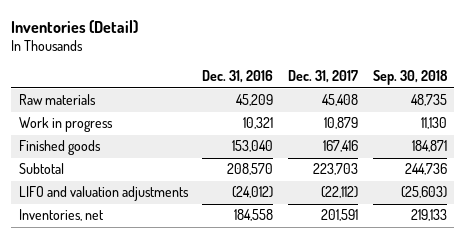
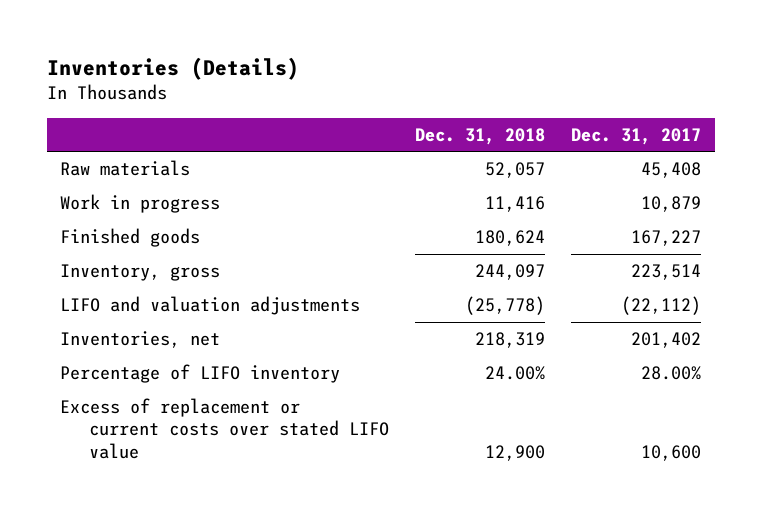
[11,19,139,33] Inventories (Detail) -> [46,56,299,80] Inventories (Details)
[202,70,274,84] Dec. 31, 2016 -> none
[372,70,448,86] Sep. 30, 2018 -> none
none -> [415,127,546,145] Dec. 31, 2018
[18,163,64,175] Subtotal -> none
[322,140,358,153] 167,416 -> [631,230,702,247] 167,227
none -> [59,264,220,282] Inventory, gross
[320,209,358,222] 201,591 -> [631,332,702,349] 201,402
none -> [59,364,340,384] Percentage of LIFO inventory
none -> [59,398,389,459] Excess of replacement or current costs over stated LIFO value

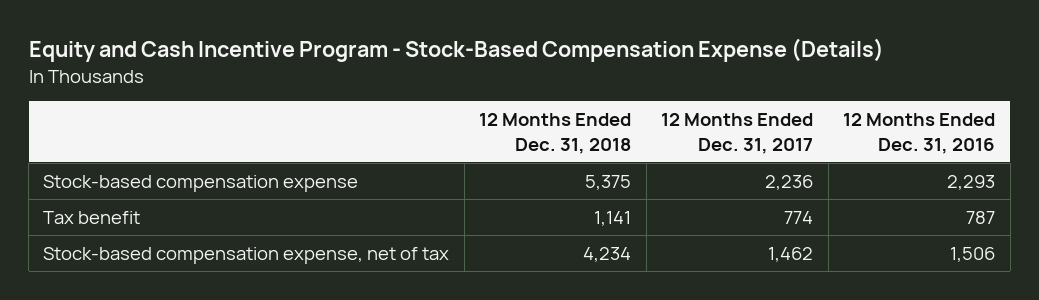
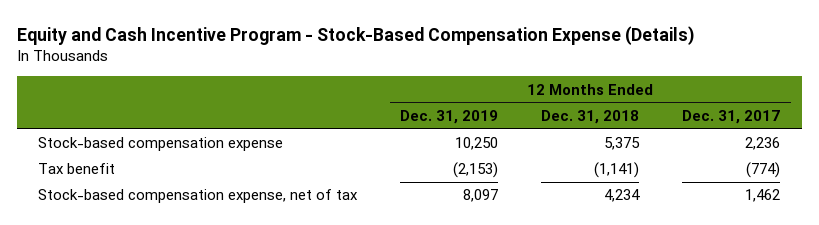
[843,113,996,154] 12 Months Ended Dec. 31, 2016 -> none
none -> [400,110,499,125] Dec. 31, 2019
[594,210,632,226] 1,141 -> [594,162,640,179] (1,141)
[784,210,814,224] 774 -> [746,162,781,179] (774)

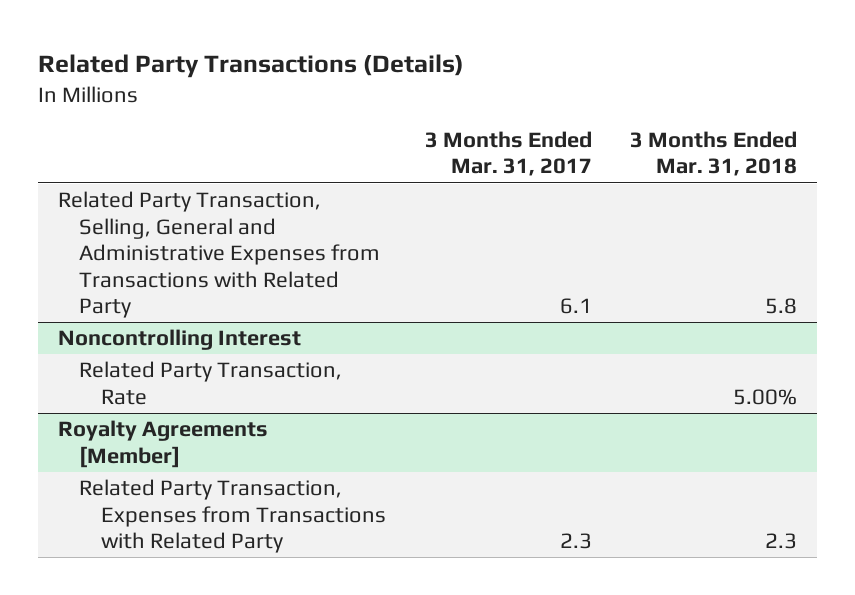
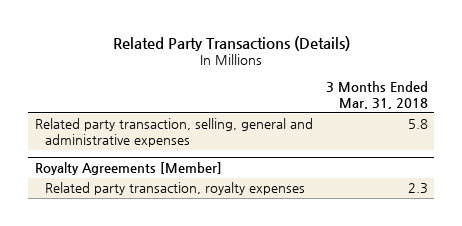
[424,130,592,177] 3 Months Ended Mar. 31, 2017 -> none
[57,329,301,351] Noncontrolling Interest -> none
[79,361,343,405] Related Party Transaction, Rate -> none
[57,191,381,319] Related Party Transaction, Selling, General and Administrative Expenses from Transactions with Related Party -> [34,118,313,148] Related party transaction, selling, general and administrative expenses
[79,479,387,554] Related Party Transaction, Expenses from Transactions with Related Party -> [45,182,306,196] Related party transaction, royalty expenses

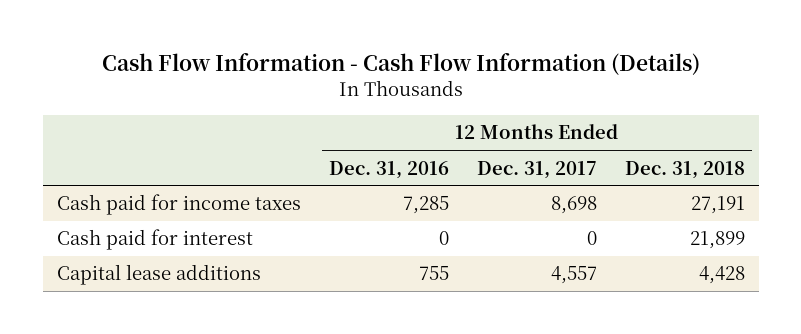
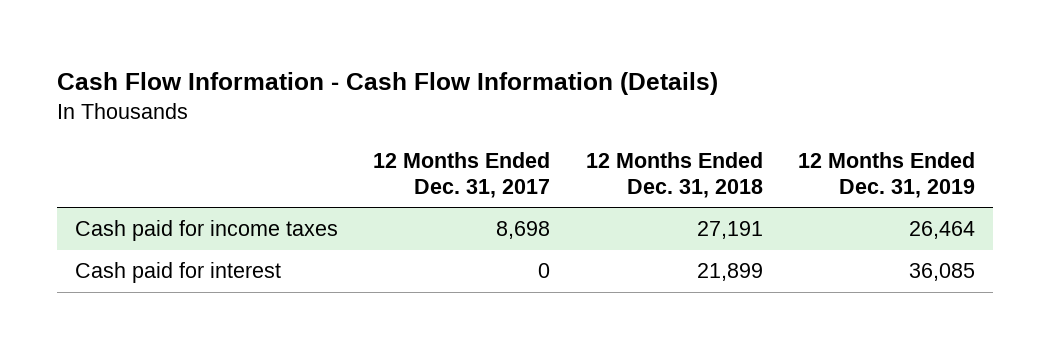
[328,160,449,179] Dec. 31, 2016 -> none
none -> [797,152,975,198] 12 Months Ended Dec. 31, 2019
[56,264,261,286] Capital lease additions -> none

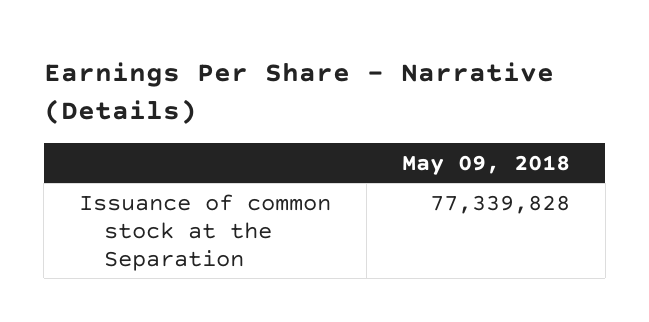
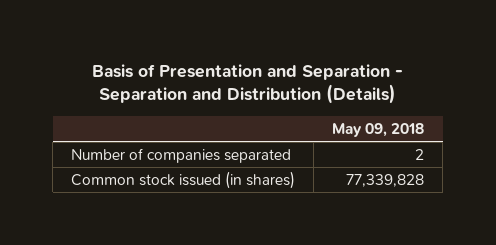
[43,62,554,124] Earnings Per Share - Narrative (Details) -> [91,63,403,105] Basis of Presentation and Separation - Separation and Distribution (Details)
none -> [71,147,292,163] Number of companies separated
[79,193,332,271] Issuance of common stock at the Separation -> [71,170,296,189] Common stock issued (in shares)

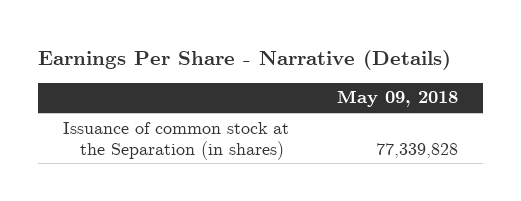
[91,63,403,105] Basis of Presentation and Separation - Separation and Distribution (Details) -> [38,50,452,71] Earnings Per Share - Narrative (Details)
[71,147,292,163] Number of companies separated -> none
[71,170,296,189] Common stock issued (in shares) -> [62,121,289,160] Issuance of common stock at the Separation (in shares)

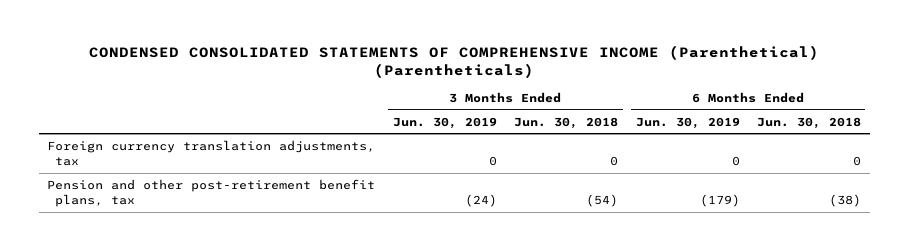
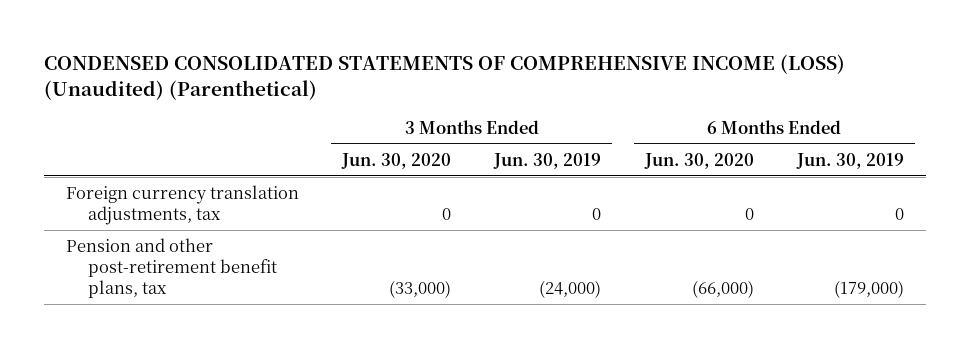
[89,44,820,78] CONDENSED CONSOLIDATED STATEMENTS OF COMPREHENSIVE INCOME (Parenthetical) (Parentheticals) -> [43,53,845,100] CONDENSED CONSOLIDATED STATEMENTS OF COMPREHENSIVE INCOME (LOSS) (Unaudited) (Parenthetical)
[514,116,619,129] Jun. 30, 2018 -> none
[757,116,862,129] Jun. 30, 2018 -> none
none -> [340,152,451,169] Jun. 30, 2020
none -> [643,152,754,169] Jun. 30, 2020
[464,193,497,207] (24) -> [539,279,602,298] (24,000)
[699,193,740,207] (179) -> [833,279,904,298] (179,000)

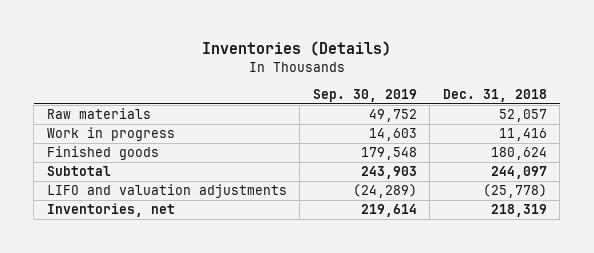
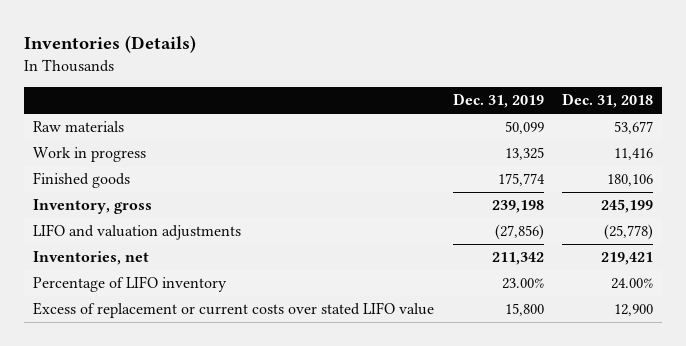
[312,88,417,102] Sep. 30, 2019 -> none
none -> [452,93,544,109] Dec. 31, 2019
[498,109,547,123] 52,057 -> [613,121,653,135] 53,677
[46,166,111,177] Subtotal -> none
[490,147,547,161] 180,624 -> [606,174,653,187] 180,106
none -> [33,199,153,215] Inventory, gross
[490,204,547,218] 218,319 -> [600,252,653,266] 219,421
none -> [33,276,228,293] Percentage of LIFO inventory
none -> [33,302,435,319] Excess of replacement or current costs over stated LIFO value

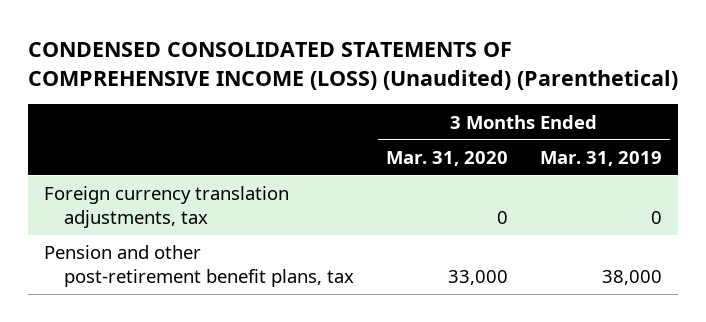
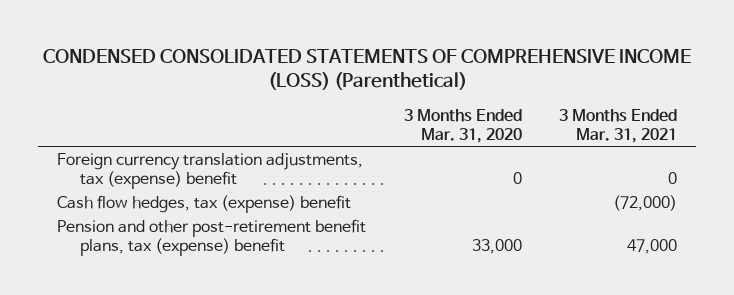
[28,41,679,90] CONDENSED CONSOLIDATED STATEMENTS OF COMPREHENSIVE INCOME (LOSS) (Unaudited) (Parenthetical) -> [43,48,692,91] CONDENSED CONSOLIDATED STATEMENTS OF COMPREHENSIVE INCOME (LOSS) (Parenthetical)
[540,150,663,166] Mar. 31, 2019 -> none
none -> [559,108,678,143] 3 Months Ended Mar. 31, 2021
[44,186,290,228] Foreign currency translation adjustments, tax -> [56,152,363,189] Foreign currency translation adjustments, tax (expense) benefit
none -> [56,194,351,213] Cash flow hedges, tax (expense) benefit
[44,245,355,287] Pension and other post-retirement benefit plans, tax -> [56,218,366,256] Pension and other post-retirement benefit plans, tax (expense) benefit

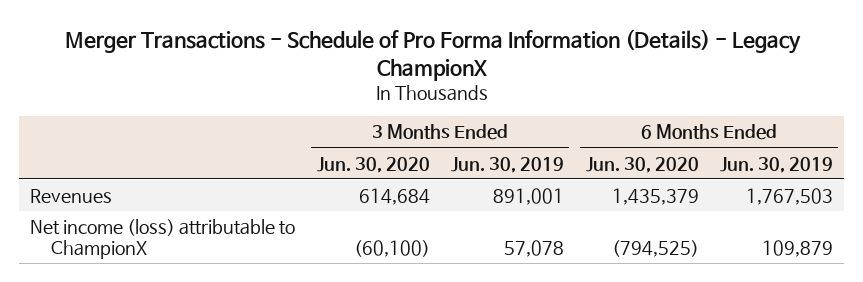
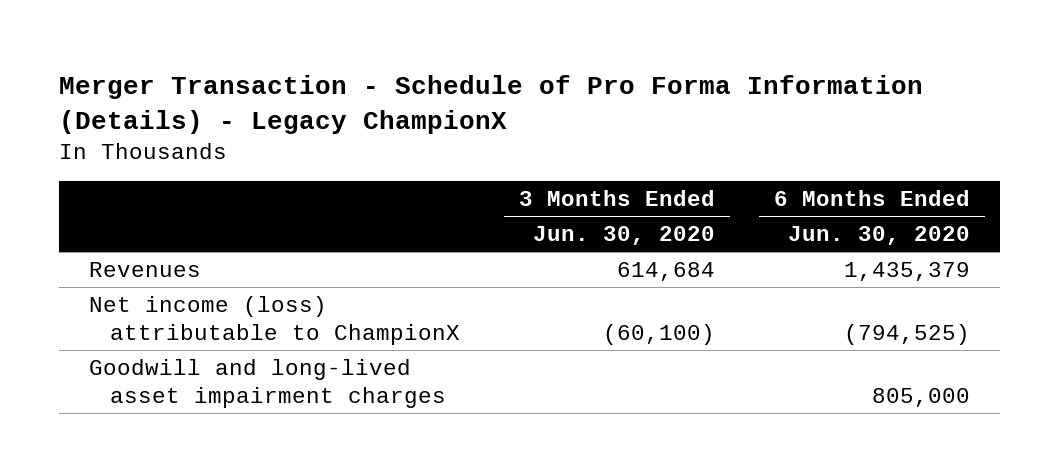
[64,29,801,81] Merger Transactions - Schedule of Pro Forma Information (Details) - Legacy ChampionX -> [59,75,924,134] Merger Transaction - Schedule of Pro Forma Information (Details) - Legacy ChampionX
[451,156,565,173] Jun. 30, 2019 -> none
[720,156,834,173] Jun. 30, 2019 -> none
none -> [88,358,446,409] Goodwill and long-lived asset impairment charges

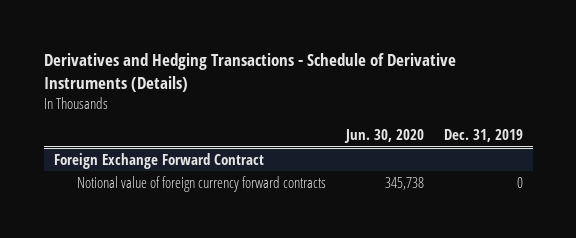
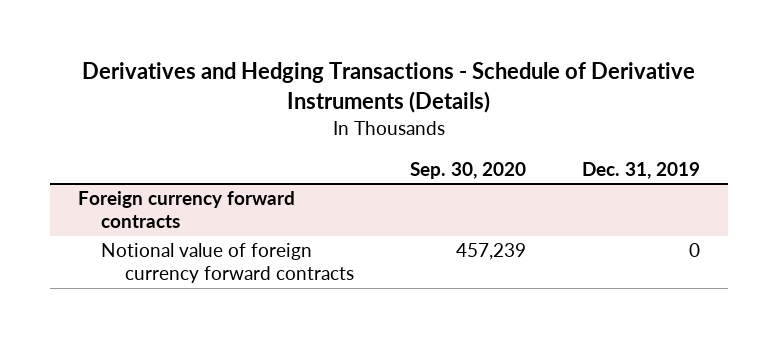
[343,129,424,144] Jun. 30, 2020 -> none
none -> [409,161,526,179] Sep. 30, 2020
[53,152,264,169] Foreign Exchange Forward Contract -> [77,191,295,228] Foreign currency forward contracts

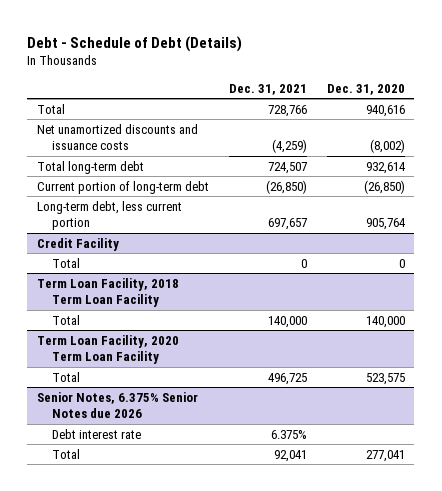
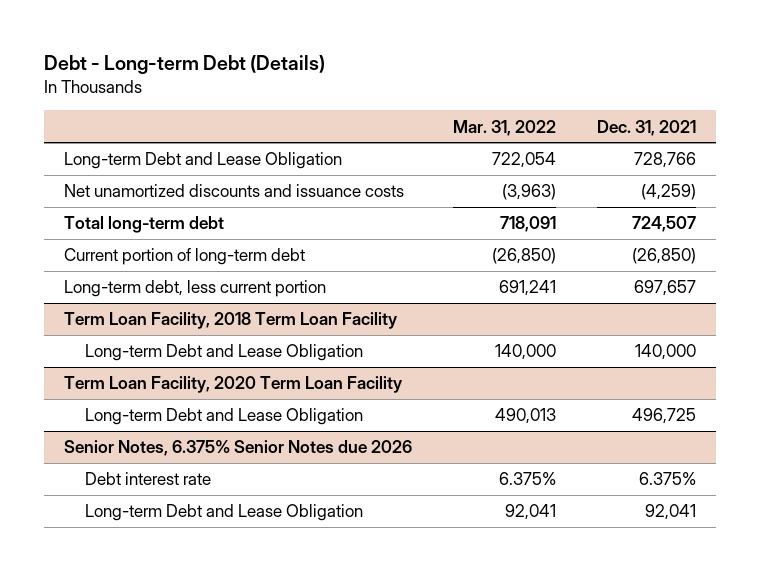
[27,35,243,52] Debt - Schedule of Debt (Details) -> [43,55,325,75] Debt - Long-term Debt (Details)
[326,83,405,95] Dec. 31, 2020 -> none
none -> [452,119,556,136] Mar. 31, 2022
[37,103,66,114] Total -> [64,152,343,170] Long-term Debt and Lease Obligation
[37,237,120,251] Credit Facility -> none
[51,257,80,268] Total -> none
[51,314,80,325] Total -> [84,344,363,362] Long-term Debt and Lease Obligation
[51,371,80,382] Total -> [84,408,363,426] Long-term Debt and Lease Obligation
[51,448,80,459] Total -> [84,504,363,522] Long-term Debt and Lease Obligation

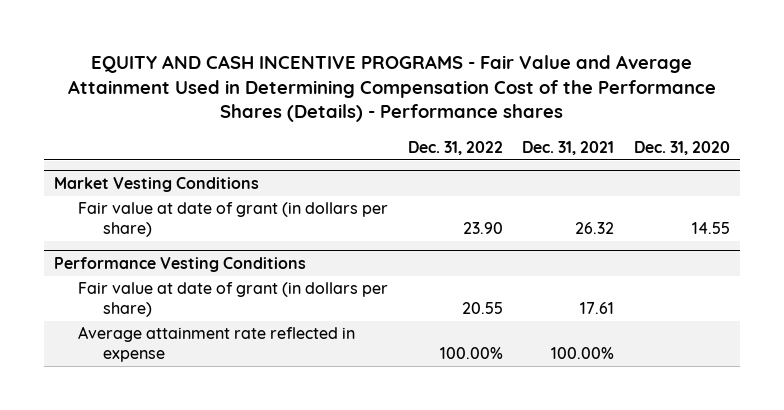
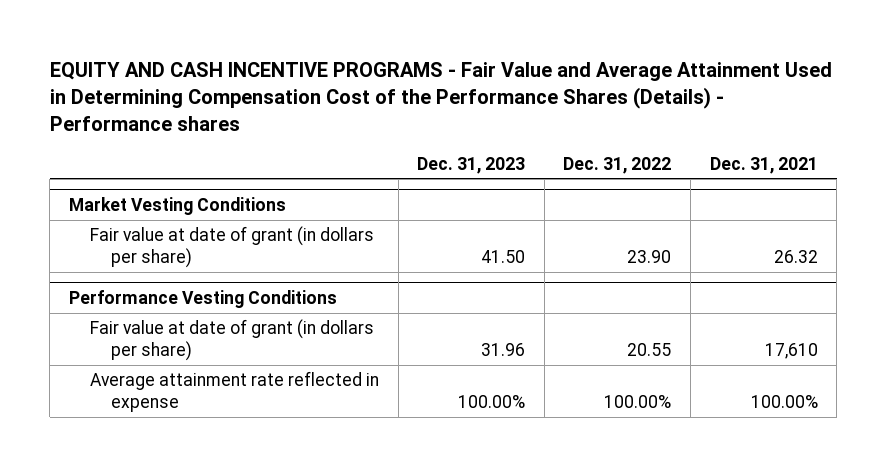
[633,140,730,155] Dec. 31, 2020 -> none
none -> [417,156,526,174] Dec. 31, 2023
[580,301,615,314] 17.61 -> [764,343,818,360] 17,610

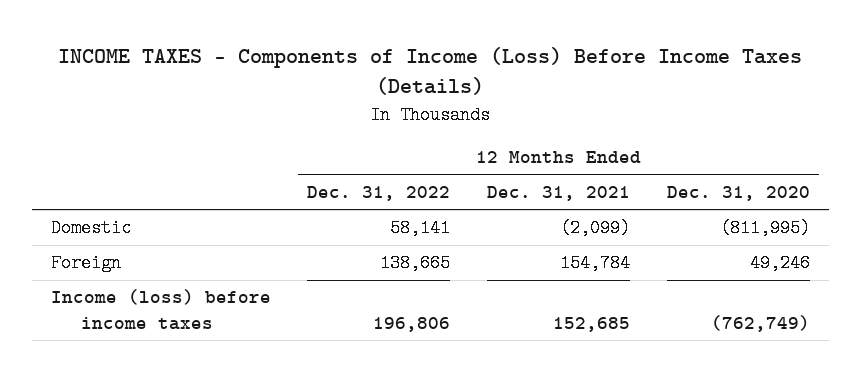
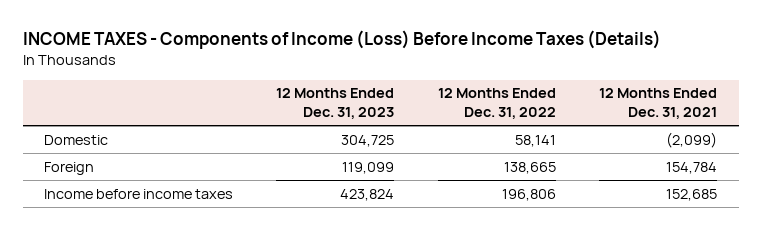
[667,185,811,201] Dec. 31, 2020 -> none
none -> [276,88,395,120] 12 Months Ended Dec. 31, 2023
[50,289,271,330] Income (loss) before income taxes -> [44,188,234,199] Income before income taxes

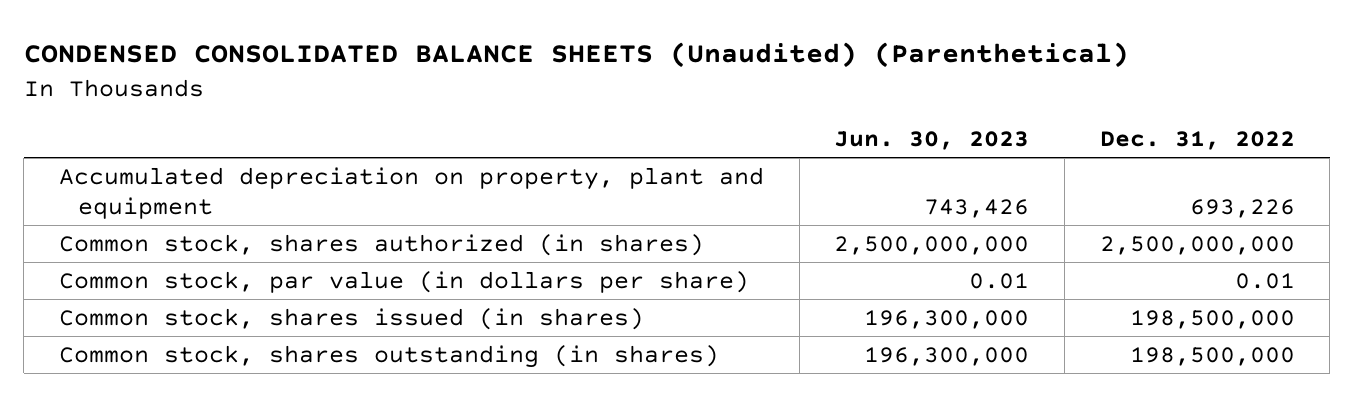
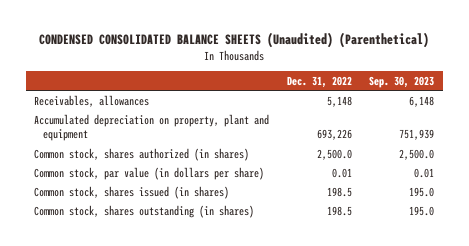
[834,131,1030,151] Jun. 30, 2023 -> none
none -> [369,75,435,88] Sep. 30, 2023
none -> [34,94,150,107] Receivables, allowances
[1099,235,1295,255] 2,500,000,000 -> [316,148,352,160] 2,500.0
[1129,309,1295,329] 198,500,000 -> [326,186,352,197] 198.5
[1129,346,1295,366] 198,500,000 -> [326,205,352,216] 198.5

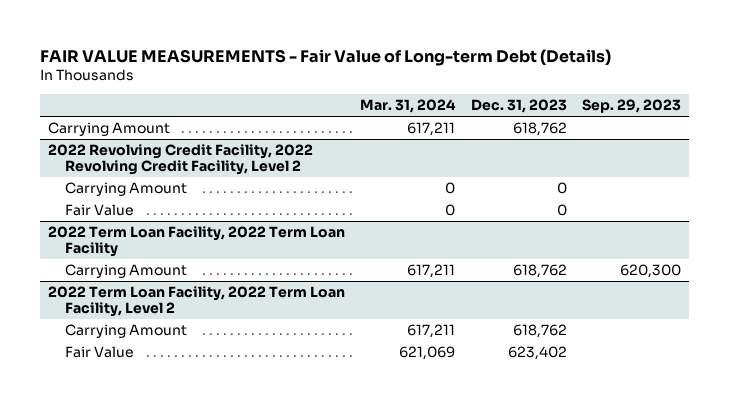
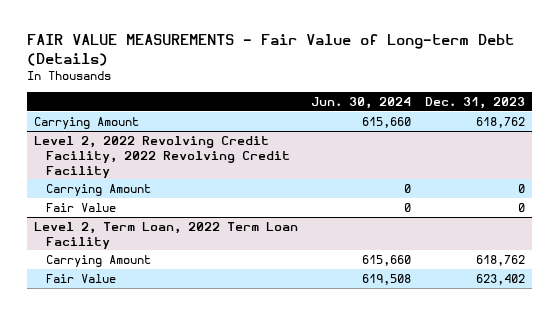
[360,99,457,114] Mar. 31, 2024 -> none
[582,99,682,114] Sep. 29, 2023 -> none
none -> [311,96,412,109] Jun. 30, 2024
[48,144,314,176] 2022 Revolving Credit Facility, 2022 Revolving Credit Facility, Level 2 -> [33,135,291,178] Level 2, 2022 Revolving Credit Facility, 2022 Revolving Credit Facility
[48,226,346,258] 2022 Term Loan Facility, 2022 Term Loan Facility -> none
[64,264,187,279] Carrying Amount -> none
[48,286,346,318] 2022 Term Loan Facility, 2022 Term Loan Facility, Level 2 -> [33,221,298,249] Level 2, Term Loan, 2022 Term Loan Facility

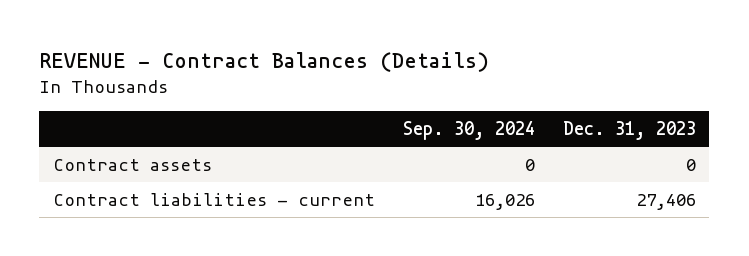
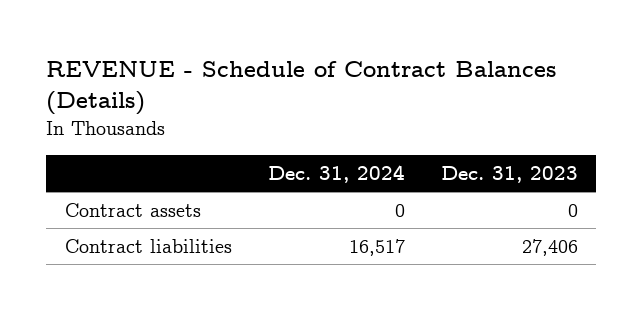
[39,51,490,72] REVENUE - Contract Balances (Details) -> [46,61,557,116] REVENUE - Schedule of Contract Balances (Details)
[402,120,535,140] Sep. 30, 2024 -> none
none -> [267,165,405,184] Dec. 31, 2024
[53,192,376,206] Contract liabilities - current -> [64,239,232,254] Contract liabilities

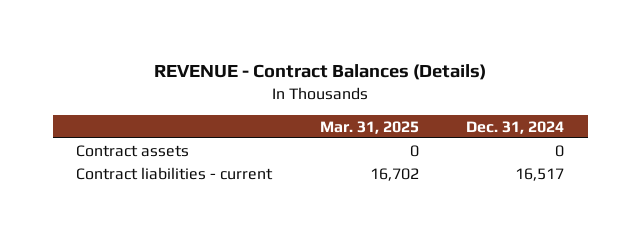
[46,61,557,116] REVENUE - Schedule of Contract Balances (Details) -> [154,64,487,81] REVENUE - Contract Balances (Details)
[441,166,579,184] Dec. 31, 2023 -> none
none -> [319,120,419,134] Mar. 31, 2025
[64,239,232,254] Contract liabilities -> [76,166,274,180] Contract liabilities - current

